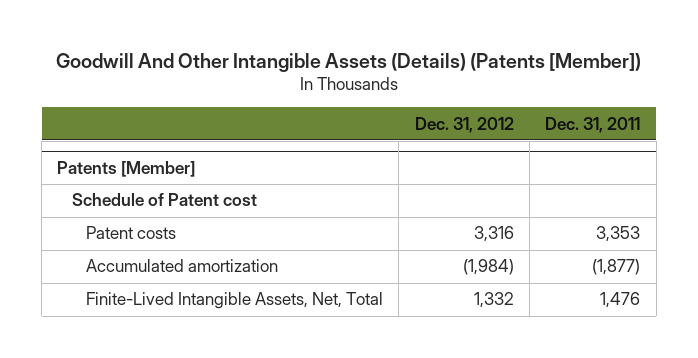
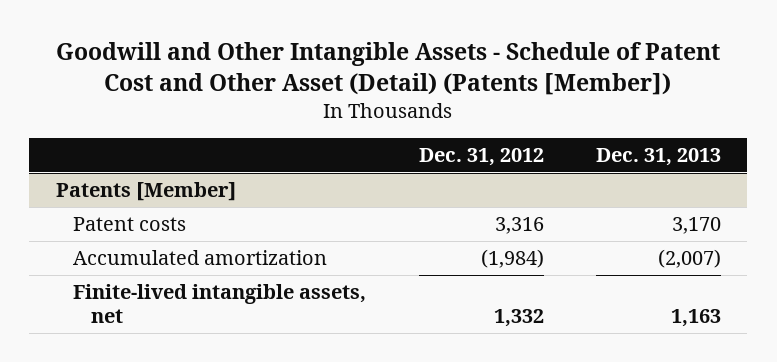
[55,52,641,72] Goodwill And Other Intangible Assets (Details) (Patents [Member]) -> [56,42,721,96] Goodwill and Other Intangible Assets - Schedule of Patent Cost and Other Asset (Detail) (Patents [Member])
[545,116,641,133] Dec. 31, 2011 -> none
none -> [596,147,722,166] Dec. 31, 2013
[71,193,257,207] Schedule of Patent cost -> none
[86,292,384,310] Finite-Lived Intangible Assets, Net, Total -> [73,284,367,323] Finite-lived intangible assets, net

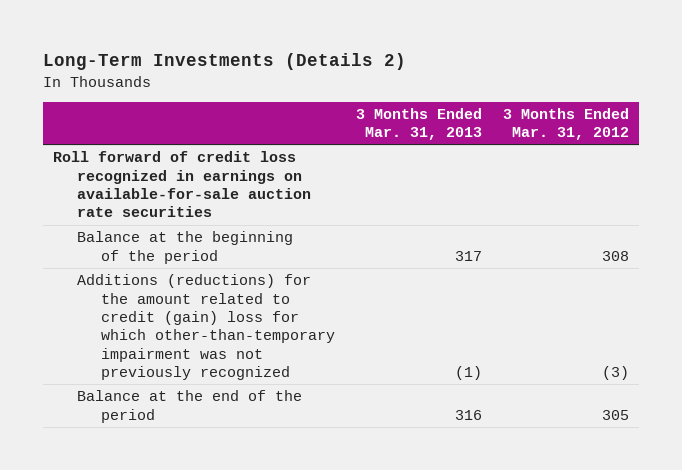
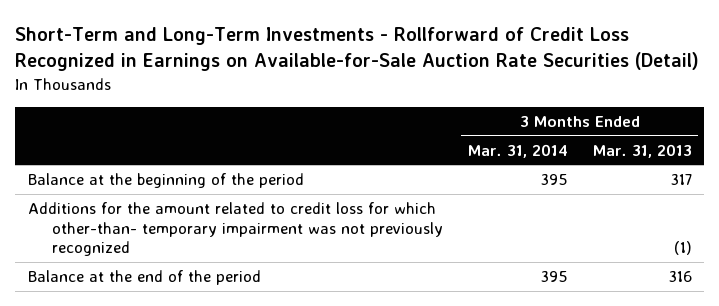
[42,53,406,71] Long-Term Investments (Details 2) -> [15,27,700,72] Short-Term and Long-Term Investments - Rollforward of Credit Loss Recognized in Earnings on Available-for-Sale Auction Rate Securities (Detail)
[502,107,629,141] 3 Months Ended Mar. 31, 2012 -> none
none -> [467,143,568,158] Mar. 31, 2014
[52,151,311,218] Roll forward of credit loss recognized in earnings on available-for-sale auction rate securities -> none
[76,274,336,381] Additions (reductions) for the amount related to credit (gain) loss for which other-than-temporary impairment was not previously recognized -> [27,202,443,257] Additions for the amount related to credit loss for which other-than- temporary impairment was not previously recognized

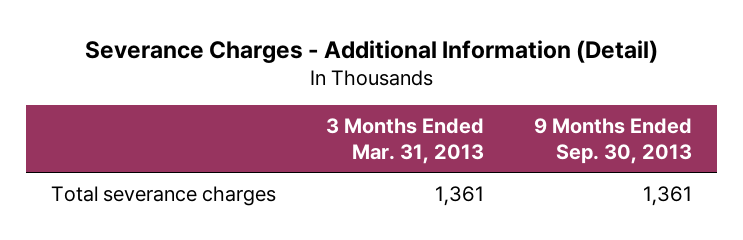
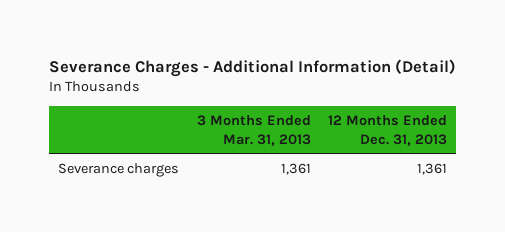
[534,118,693,164] 9 Months Ended Sep. 30, 2013 -> none
none -> [328,114,448,146] 12 Months Ended Dec. 31, 2013
[51,185,277,206] Total severance charges -> [57,163,179,178] Severance charges

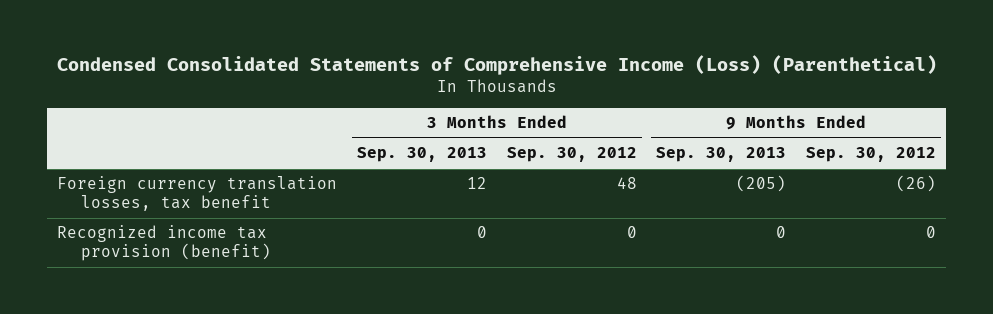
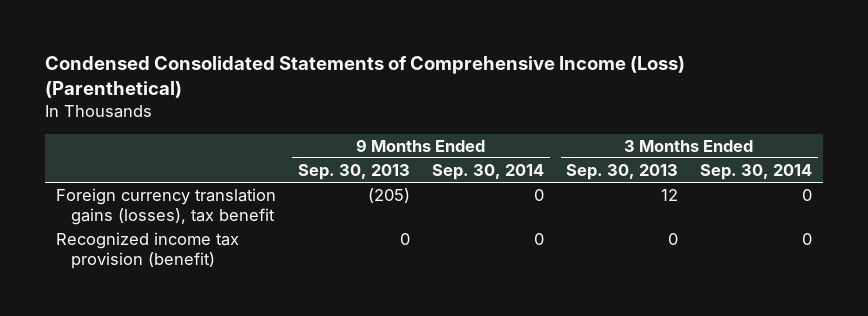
[506,147,637,163] Sep. 30, 2012 -> none
[806,147,937,163] Sep. 30, 2012 -> none
none -> [432,164,545,181] Sep. 30, 2014
none -> [700,164,813,181] Sep. 30, 2014
[57,176,338,212] Foreign currency translation losses, tax benefit -> [55,188,276,225] Foreign currency translation gains (losses), tax benefit

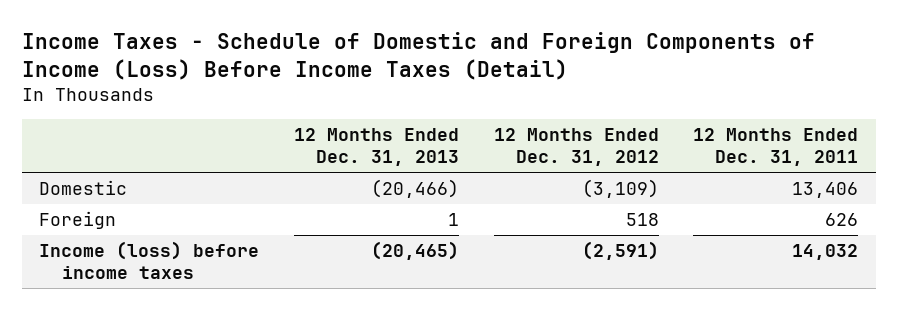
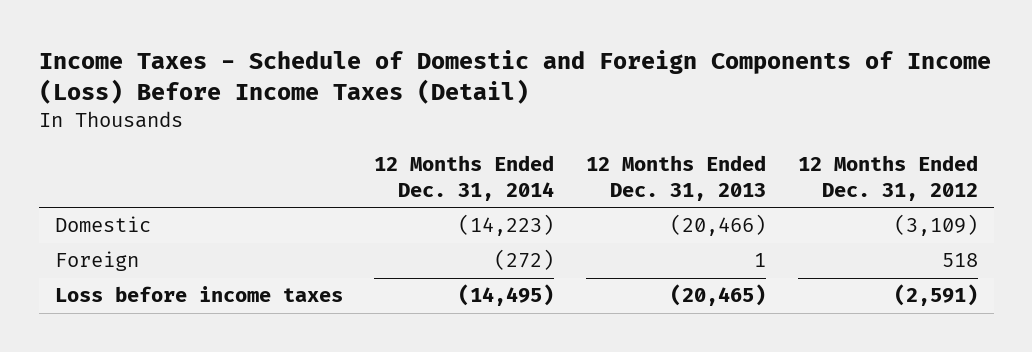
[693,127,859,167] 12 Months Ended Dec. 31, 2011 -> none
none -> [374,155,555,202] 12 Months Ended Dec. 31, 2014
[39,240,260,280] Income (loss) before income taxes -> [54,286,343,303] Loss before income taxes

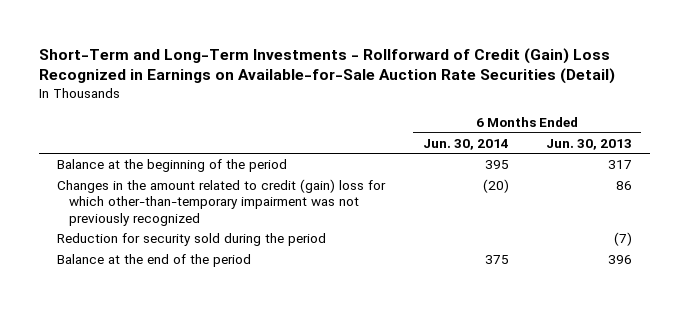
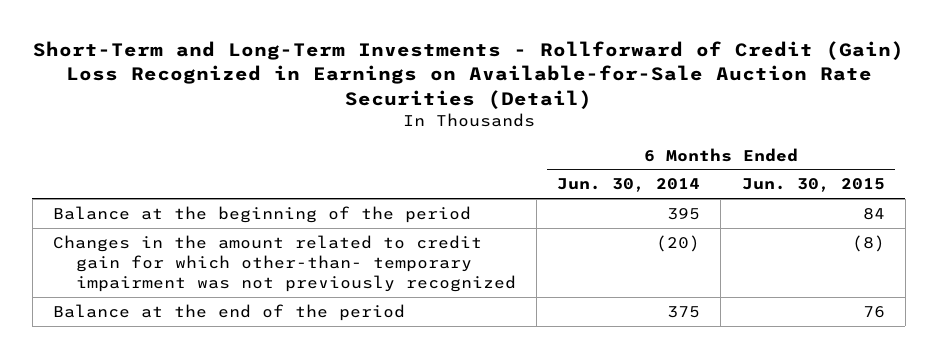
[545,138,632,150] Jun. 30, 2013 -> none
none -> [741,178,885,193] Jun. 30, 2015
[57,233,327,247] Reduction for security sold during the period -> none
[57,179,387,226] Changes in the amount related to credit (gain) loss for which other-than-temporary impairment was not previously recognized -> [52,234,516,292] Changes in the amount related to credit gain for which other-than- temporary impairment was not previously recognized

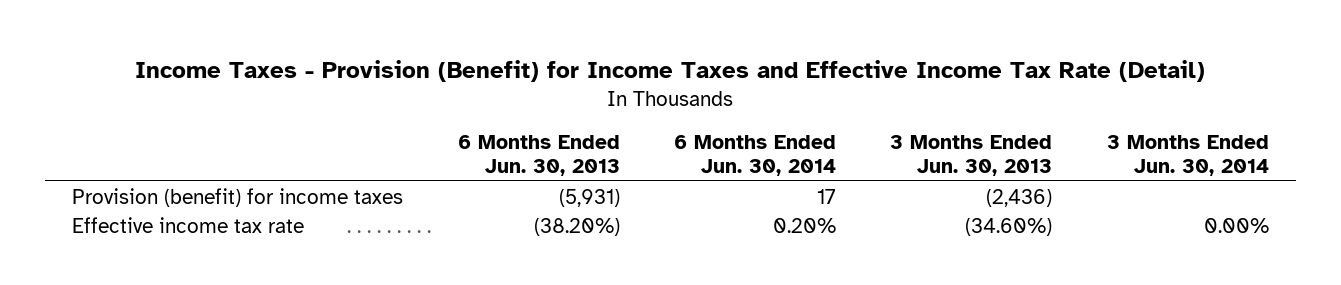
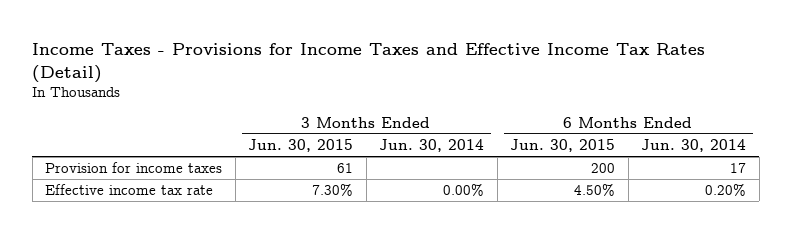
[135,59,1206,82] Income Taxes - Provision (Benefit) for Income Taxes and Effective Income Tax Rate (Detail) -> [32,43,706,83] Income Taxes - Provisions for Income Taxes and Effective Income Tax Rates (Detail)
[457,134,620,176] 6 Months Ended Jun. 30, 2013 -> none
[890,134,1053,176] 3 Months Ended Jun. 30, 2013 -> none
none -> [248,139,354,153] Jun. 30, 2015
none -> [510,139,616,153] Jun. 30, 2015
[72,187,404,207] Provision (benefit) for income taxes -> [45,162,223,174] Provision for income taxes

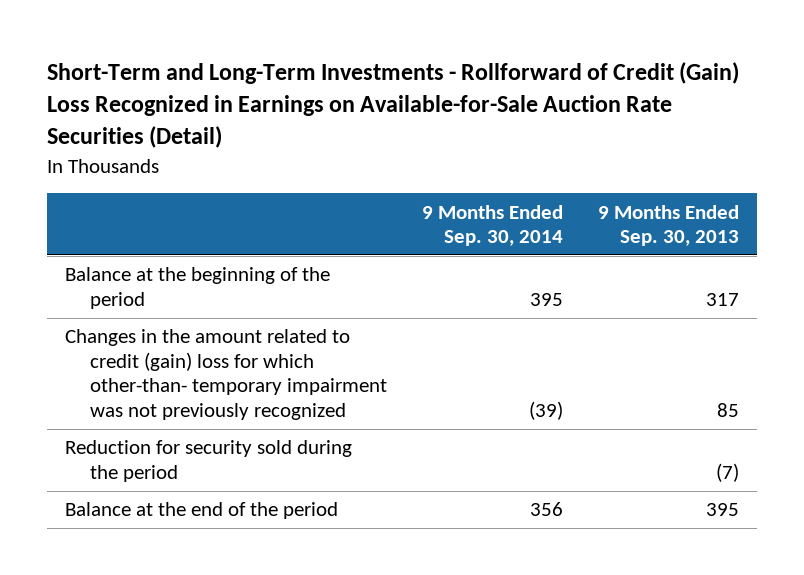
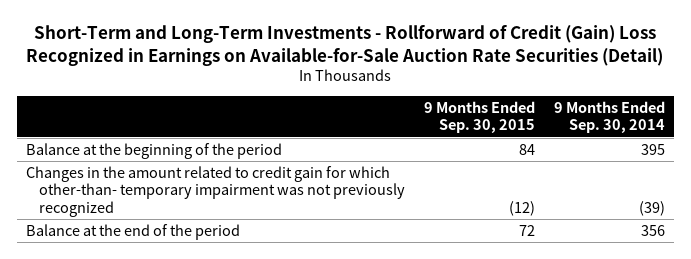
[598,204,740,247] 9 Months Ended Sep. 30, 2013 -> none
none -> [423,100,535,134] 9 Months Ended Sep. 30, 2015
[64,440,352,482] Reduction for security sold during the period -> none
[64,329,387,421] Changes in the amount related to credit (gain) loss for which other-than- temporary impairment was not previously recognized -> [26,165,405,217] Changes in the amount related to credit gain for which other-than- temporary impairment was not previously recognized

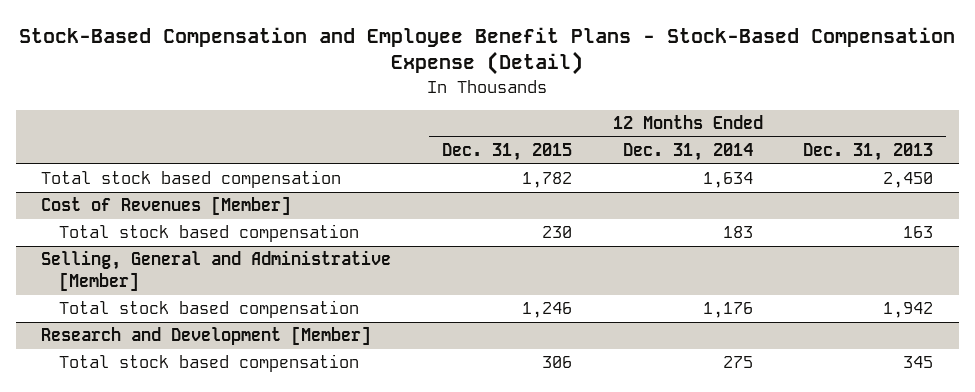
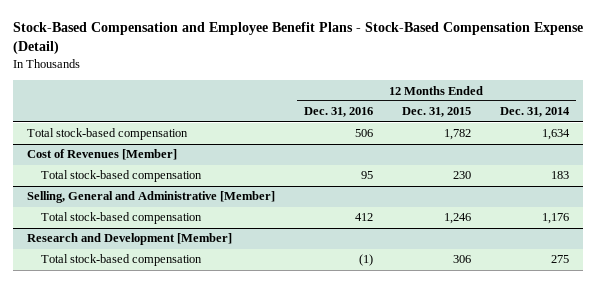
[803,143,934,162] Dec. 31, 2013 -> none
none -> [304,107,374,118] Dec. 31, 2016
[41,170,342,189] Total stock based compensation -> [27,128,189,141] Total stock-based compensation
[59,224,360,243] Total stock based compensation -> [40,170,202,183] Total stock-based compensation
[59,300,360,319] Total stock based compensation -> [40,212,202,225] Total stock-based compensation
[59,354,360,373] Total stock based compensation -> [40,254,202,267] Total stock-based compensation

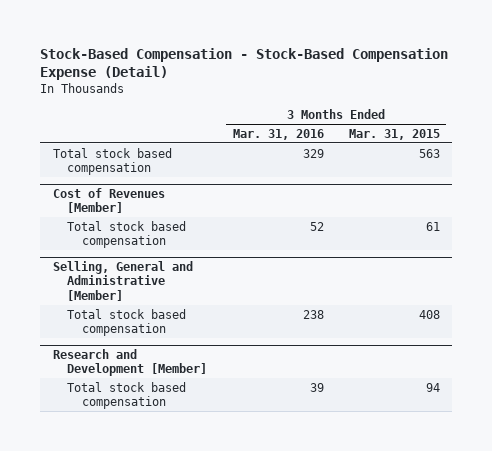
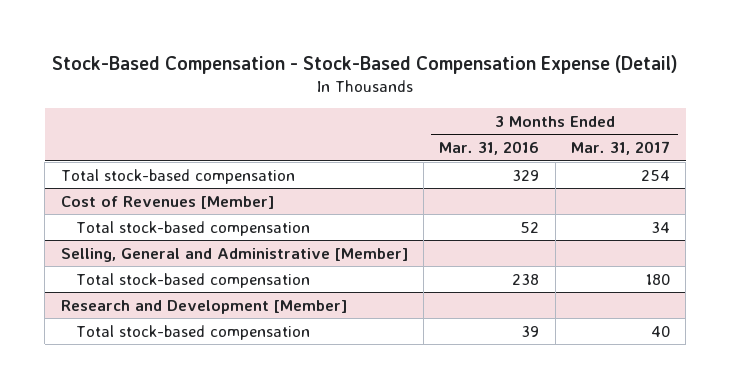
[348,128,440,140] Mar. 31, 2015 -> none
none -> [571,141,671,156] Mar. 31, 2017
[52,147,172,176] Total stock based compensation -> [60,168,295,184] Total stock-based compensation
[67,220,187,249] Total stock based compensation -> [76,220,311,236] Total stock-based compensation
[67,308,187,337] Total stock based compensation -> [76,272,311,288] Total stock-based compensation
[67,381,187,410] Total stock based compensation -> [76,324,311,340] Total stock-based compensation

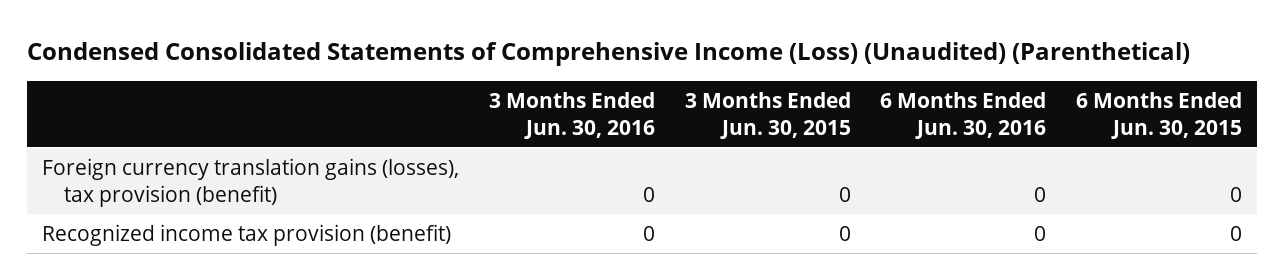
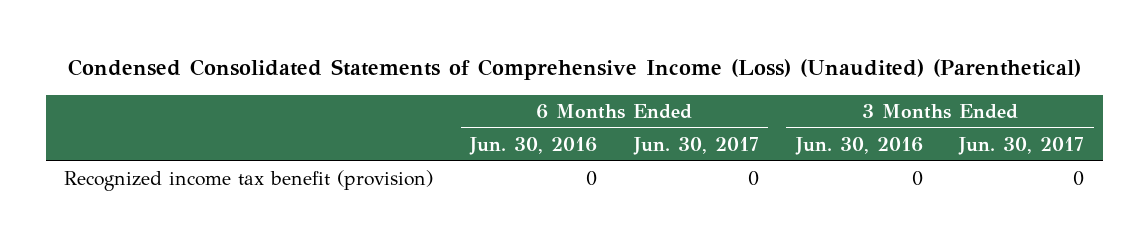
[684,92,851,139] 3 Months Ended Jun. 30, 2015 -> none
[1076,92,1243,139] 6 Months Ended Jun. 30, 2015 -> none
none -> [632,136,759,155] Jun. 30, 2017
none -> [958,136,1085,155] Jun. 30, 2017
[42,158,460,207] Foreign currency translation gains (losses), tax provision (benefit) -> none
[42,224,452,247] Recognized income tax provision (benefit) -> [63,170,433,192] Recognized income tax benefit (provision)

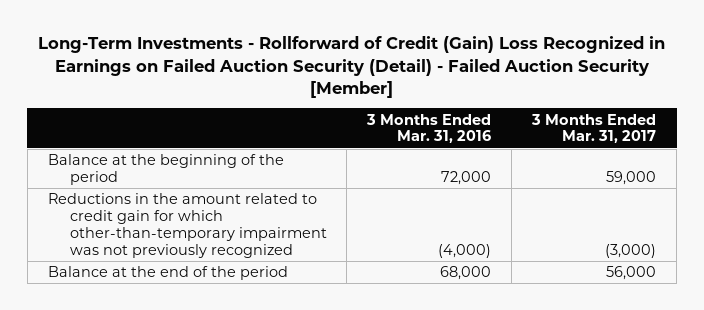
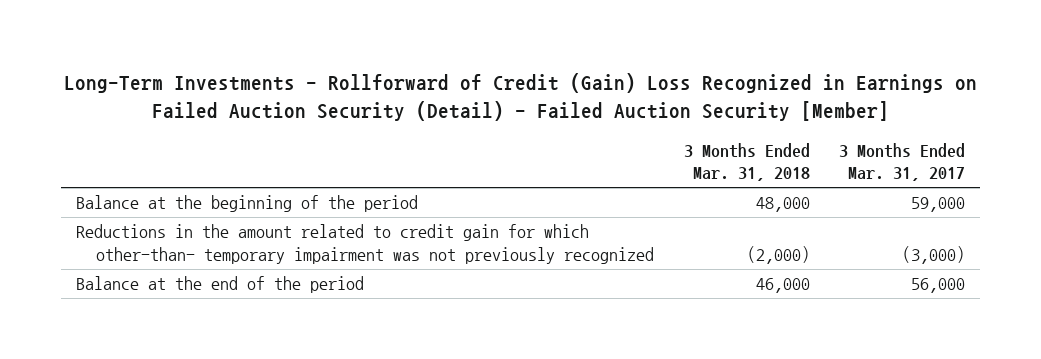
[366,113,492,144] 3 Months Ended Mar. 31, 2016 -> none
none -> [683,142,810,182] 3 Months Ended Mar. 31, 2018
[47,193,327,258] Reductions in the amount related to credit gain for which other-than-temporary impairment was not previously recognized -> [76,224,655,265] Reductions in the amount related to credit gain for which other-than- temporary impairment was not previously recognized

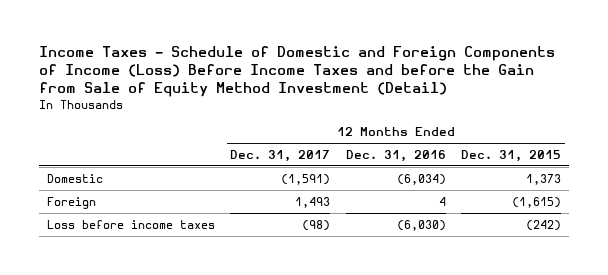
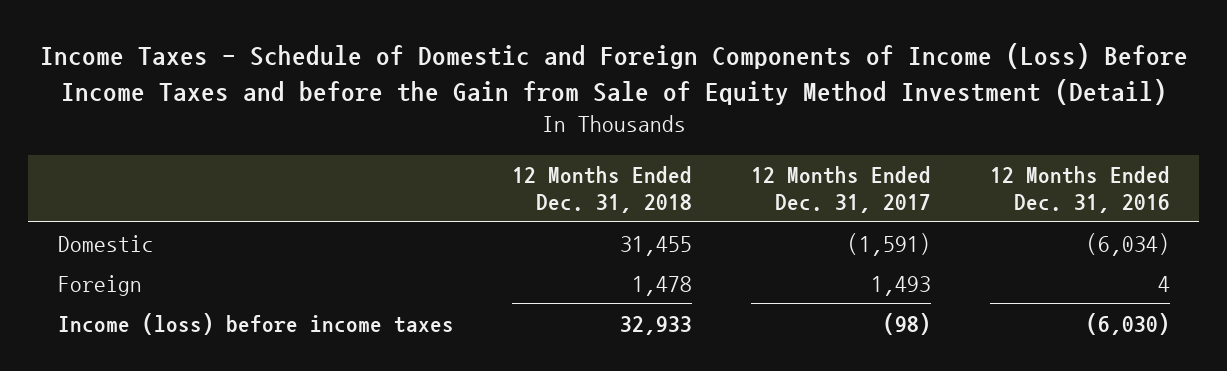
[461,149,562,162] Dec. 31, 2015 -> none
none -> [512,166,693,213] 12 Months Ended Dec. 31, 2018
[46,219,215,229] Loss before income taxes -> [57,312,454,335] Income (loss) before income taxes

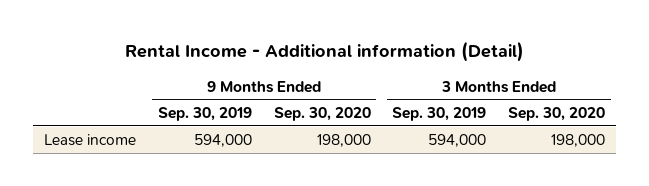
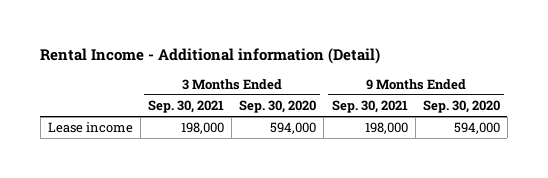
[157,106,252,121] Sep. 30, 2019 -> none
[392,106,487,121] Sep. 30, 2019 -> none
none -> [148,100,225,114] Sep. 30, 2021
none -> [331,100,408,114] Sep. 30, 2021
[316,134,371,148] 198,000 -> [453,122,500,135] 594,000
[551,134,606,148] 198,000 -> [270,122,317,135] 594,000

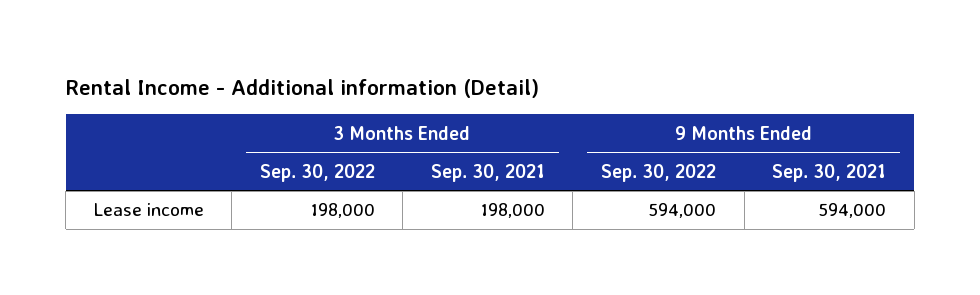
[239,100,317,114] Sep. 30, 2020 -> none
[422,100,500,114] Sep. 30, 2020 -> none
none -> [259,163,375,182] Sep. 30, 2022
none -> [600,163,716,182] Sep. 30, 2022
[364,122,408,135] 198,000 -> [818,203,887,219] 594,000

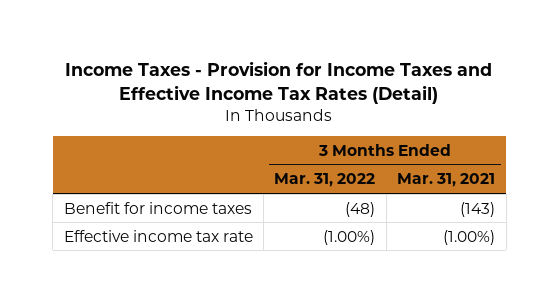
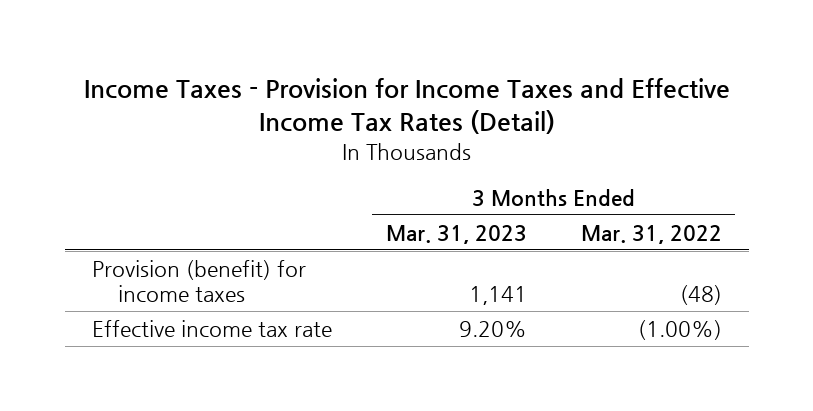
[397,173,496,188] Mar. 31, 2021 -> none
none -> [385,224,527,244] Mar. 31, 2023
[63,201,252,214] Benefit for income taxes -> [91,259,306,302] Provision (benefit) for income taxes

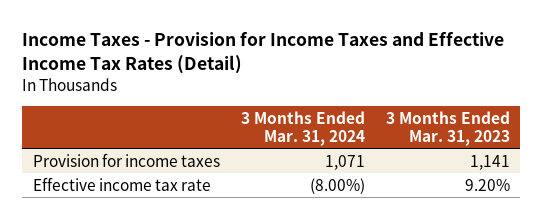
[580,224,722,244] Mar. 31, 2022 -> none
none -> [240,110,365,146] 3 Months Ended Mar. 31, 2024
[91,259,306,302] Provision (benefit) for income taxes -> [32,152,220,167] Provision for income taxes

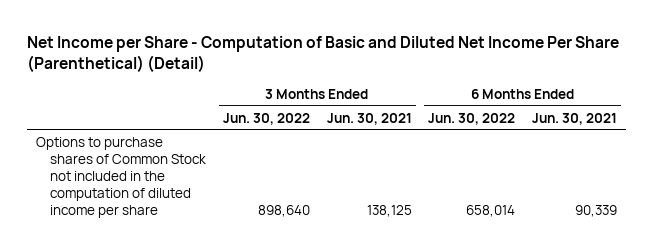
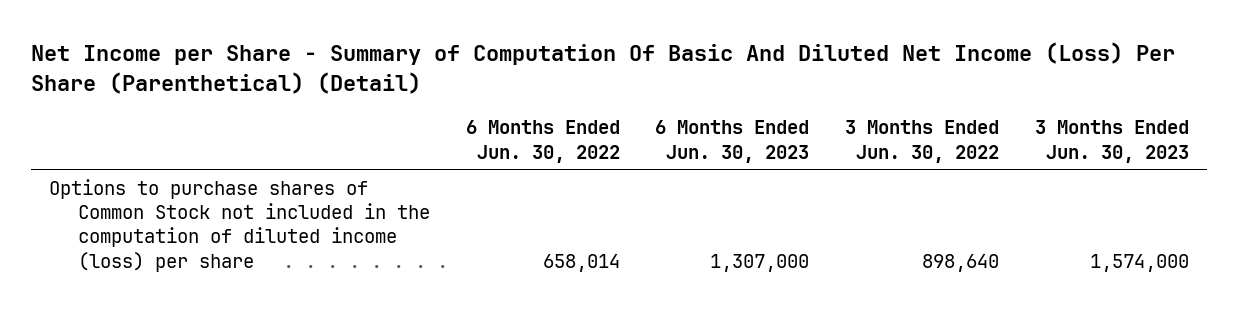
[27,36,620,73] Net Income per Share - Computation of Basic and Diluted Net Income Per Share (Parenthetical) (Detail) -> [31,41,1176,94] Net Income per Share - Summary of Computation Of Basic And Diluted Net Income (Loss) Per Share (Parenthetical) (Detail)
[326,112,412,125] Jun. 30, 2021 -> none
[532,112,618,125] Jun. 30, 2021 -> none
none -> [655,120,810,163] 6 Months Ended Jun. 30, 2023
none -> [1034,120,1189,163] 3 Months Ended Jun. 30, 2023
[35,136,207,219] Options to purchase shares of Common Stock not included in the computation of diluted income per share -> [49,178,431,272] Options to purchase shares of Common Stock not included in the computation of diluted income (loss) per share

